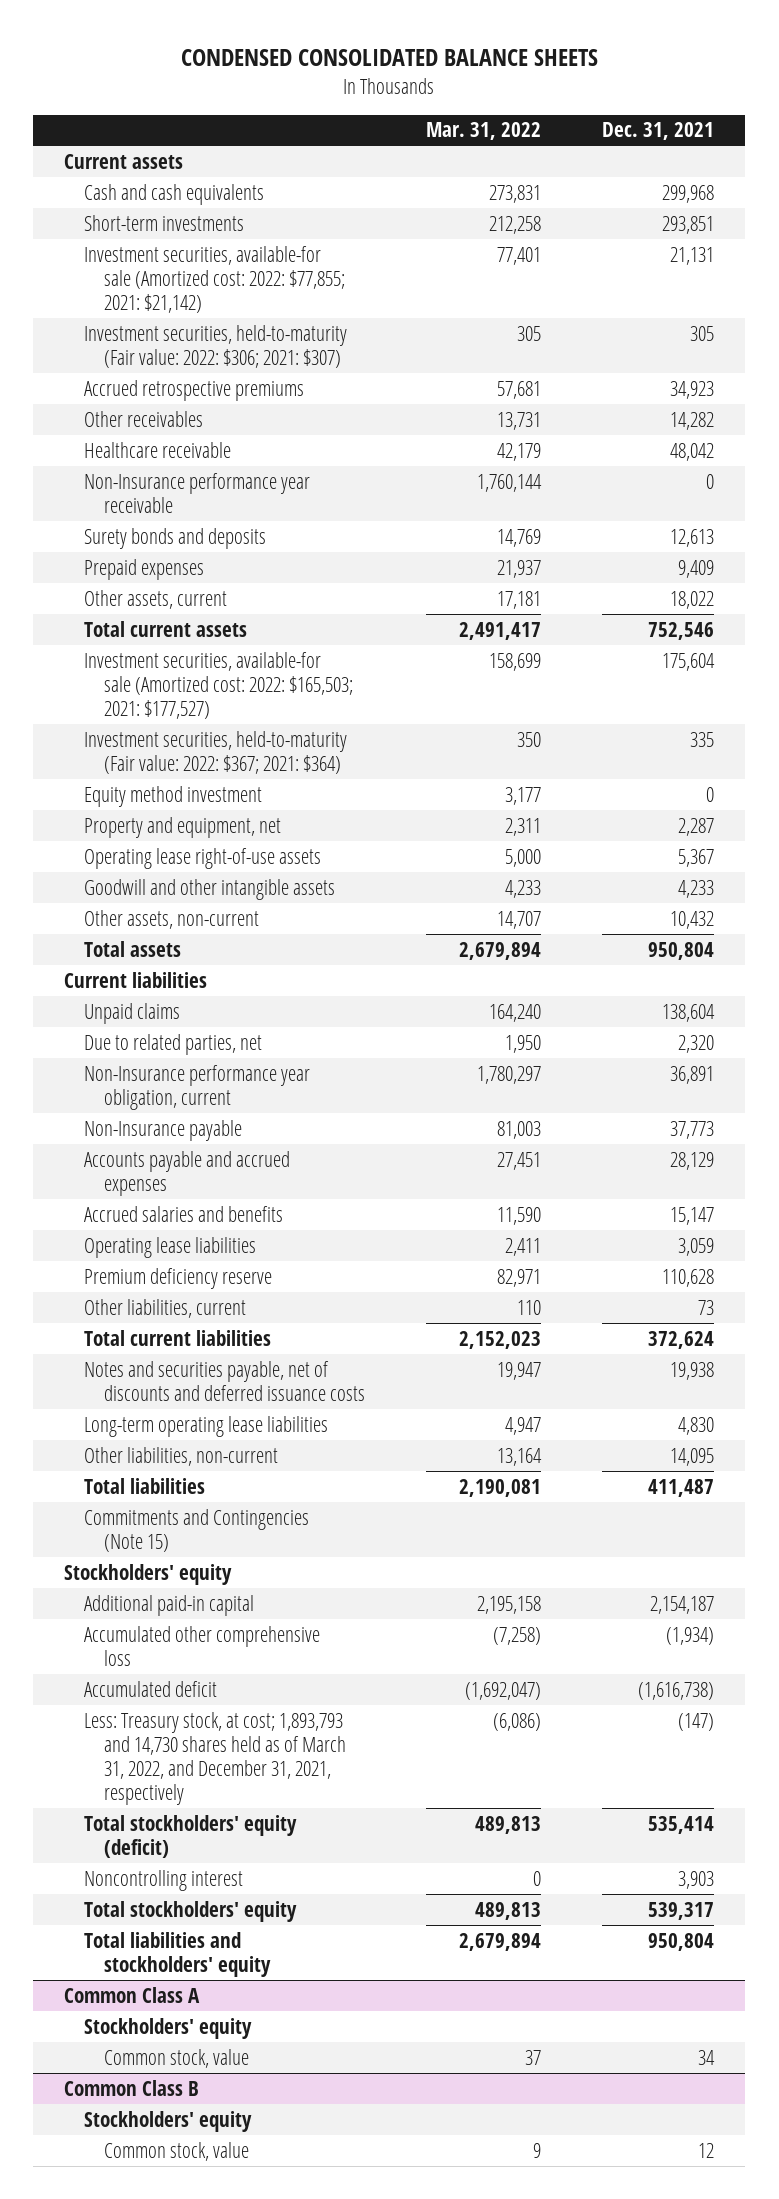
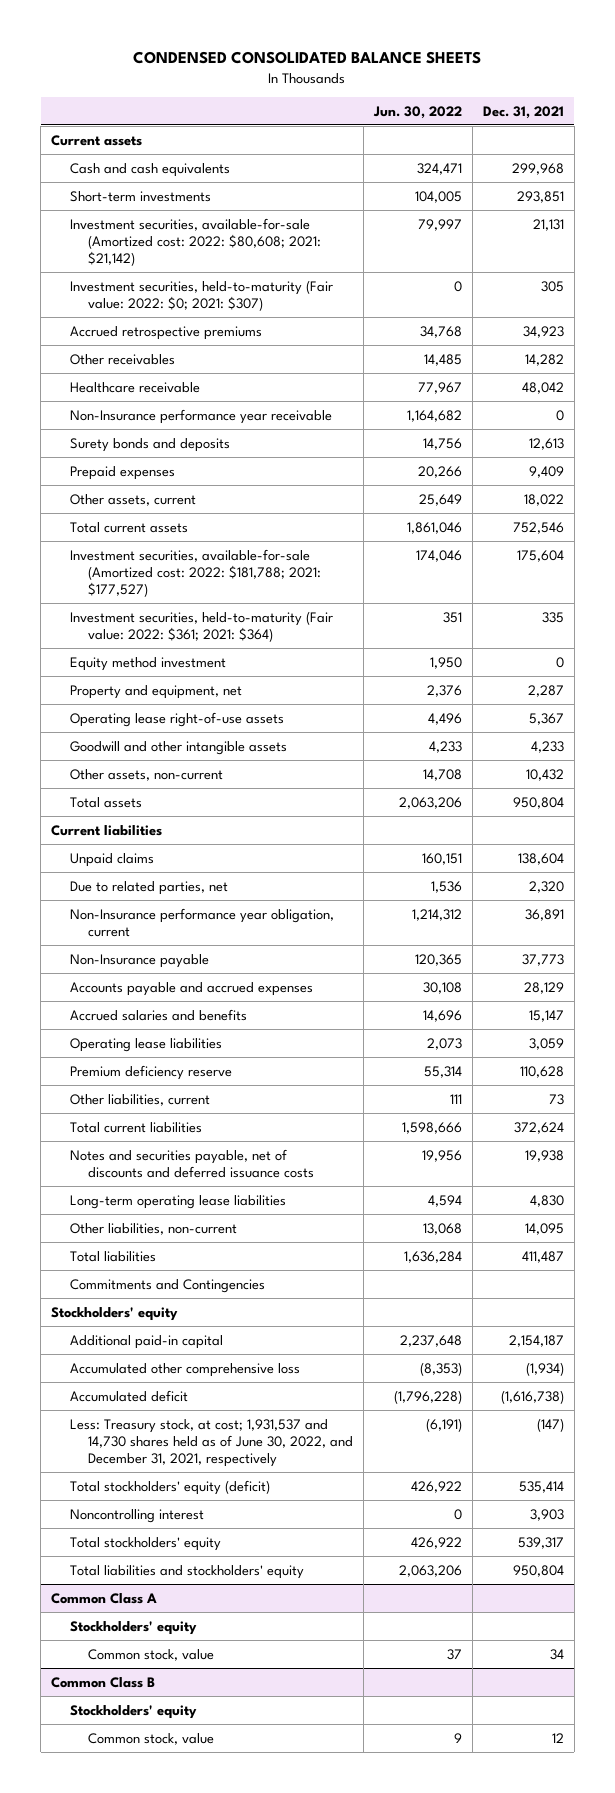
[426,122,542,141] Mar. 31, 2022 -> none
none -> [372,105,462,119] Jun. 30, 2022
[83,245,345,314] Investment securities, available-for sale (Amortized cost: 2022: $77,855; 2021: $21,142) -> [69,217,321,267] Investment securities, available-for-sale (Amortized cost: 2022: $80,608; 2021: $21,142)
[83,324,347,368] Investment securities, held-to-maturity (Fair value: 2022: $306; 2021: $307) -> [69,279,333,311] Investment securities, held-to-maturity (Fair value: 2022: $0; 2021: $307)
[83,651,353,720] Investment securities, available-for sale (Amortized cost: 2022: $165,503; 2021: $177,527) -> [69,548,321,598] Investment securities, available-for-sale (Amortized cost: 2022: $181,788; 2021: $177,527)
[83,730,347,774] Investment securities, held-to-maturity (Fair value: 2022: $367; 2021: $364) -> [69,610,333,642] Investment securities, held-to-maturity (Fair value: 2022: $361; 2021: $364)
[83,1508,309,1552] Commitments and Contingencies (Note 15) -> [69,1278,265,1293] Commitments and Contingencies
[83,1711,346,1806] Less: Treasury stock, at cost; 1,893,793 and 14,730 shares held as of March 31, 2022, and December 31, 2021, respectively -> [69,1418,353,1468] Less: Treasury stock, at cost; 1,931,537 and 14,730 shares held as of June 30, 2022, and December 31, 2021, respectively

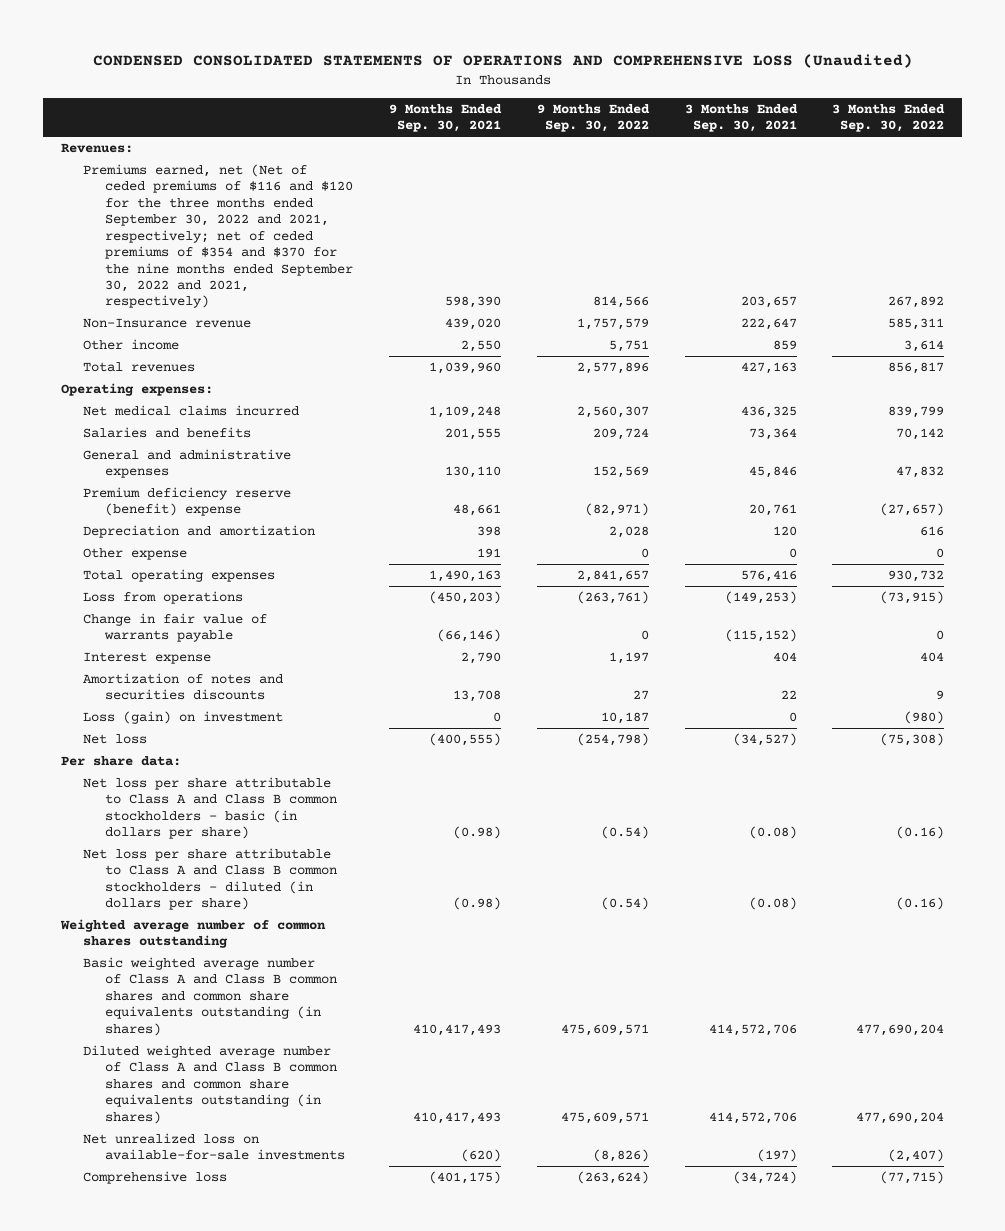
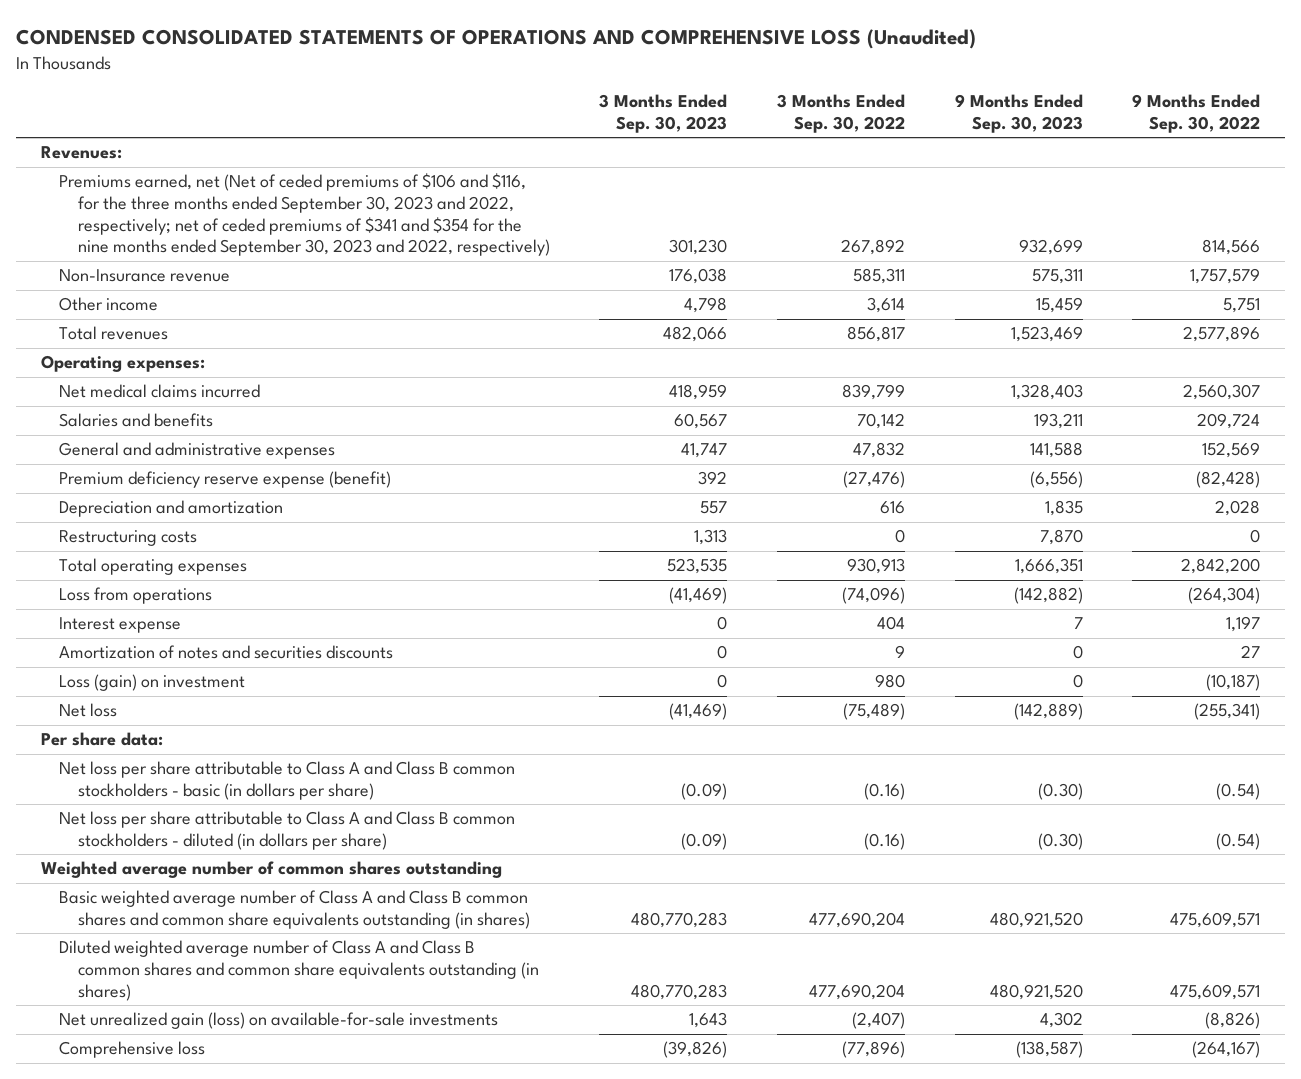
[389,103,503,133] 9 Months Ended Sep. 30, 2021 -> none
[684,103,798,133] 3 Months Ended Sep. 30, 2021 -> none
none -> [599,94,728,134] 3 Months Ended Sep. 30, 2023
none -> [954,94,1083,134] 9 Months Ended Sep. 30, 2023
[83,164,354,309] Premiums earned, net (Net of ceded premiums of $116 and $120 for the three months ended September 30, 2022 and 2021, respectively; net of ceded premiums of $354 and $370 for the nine months ended September 30, 2022 and 2021, respectively) -> [59,173,550,257] Premiums earned, net (Net of ceded premiums of $106 and $116, for the three months ended September 30, 2023 and 2022, respectively; net of ceded premiums of $341 and $354 for the nine months ended September 30, 2023 and 2022, respectively)
[83,487,292,517] Premium deficiency reserve (benefit) expense -> [59,471,392,489] Premium deficiency reserve expense (benefit)
[584,503,649,517] (82,971) -> [1196,471,1261,489] (82,428)
[880,503,945,517] (27,657) -> [843,471,906,489] (27,476)
[83,548,188,561] Other expense -> none
[83,613,268,643] Change in fair value of warrants payable -> none
none -> [59,530,198,547] Restructuring costs
[576,570,649,583] 2,841,657 -> [1181,558,1261,575] 2,842,200
[888,570,945,583] 930,732 -> [847,558,906,575] 930,913
[576,591,649,605] (263,761) -> [1188,587,1261,605] (264,304)
[880,591,945,605] (73,915) -> [842,587,906,605] (74,096)
[600,712,649,725] 10,187 -> [1206,674,1261,692] (10,187)
[904,711,945,725] (980) -> [875,674,906,689] 980
[576,733,649,747] (254,798) -> [1194,703,1261,721] (255,341)
[880,733,945,747] (75,308) -> [843,703,906,721] (75,489)
[83,1133,346,1161] Net unrealized loss on available-for-sale investments -> [59,1012,499,1030] Net unrealized gain (loss) on available-for-sale investments
[576,1171,649,1185] (263,624) -> [1192,1041,1261,1059] (264,167)
[880,1171,945,1185] (77,715) -> [842,1041,906,1059] (77,896)

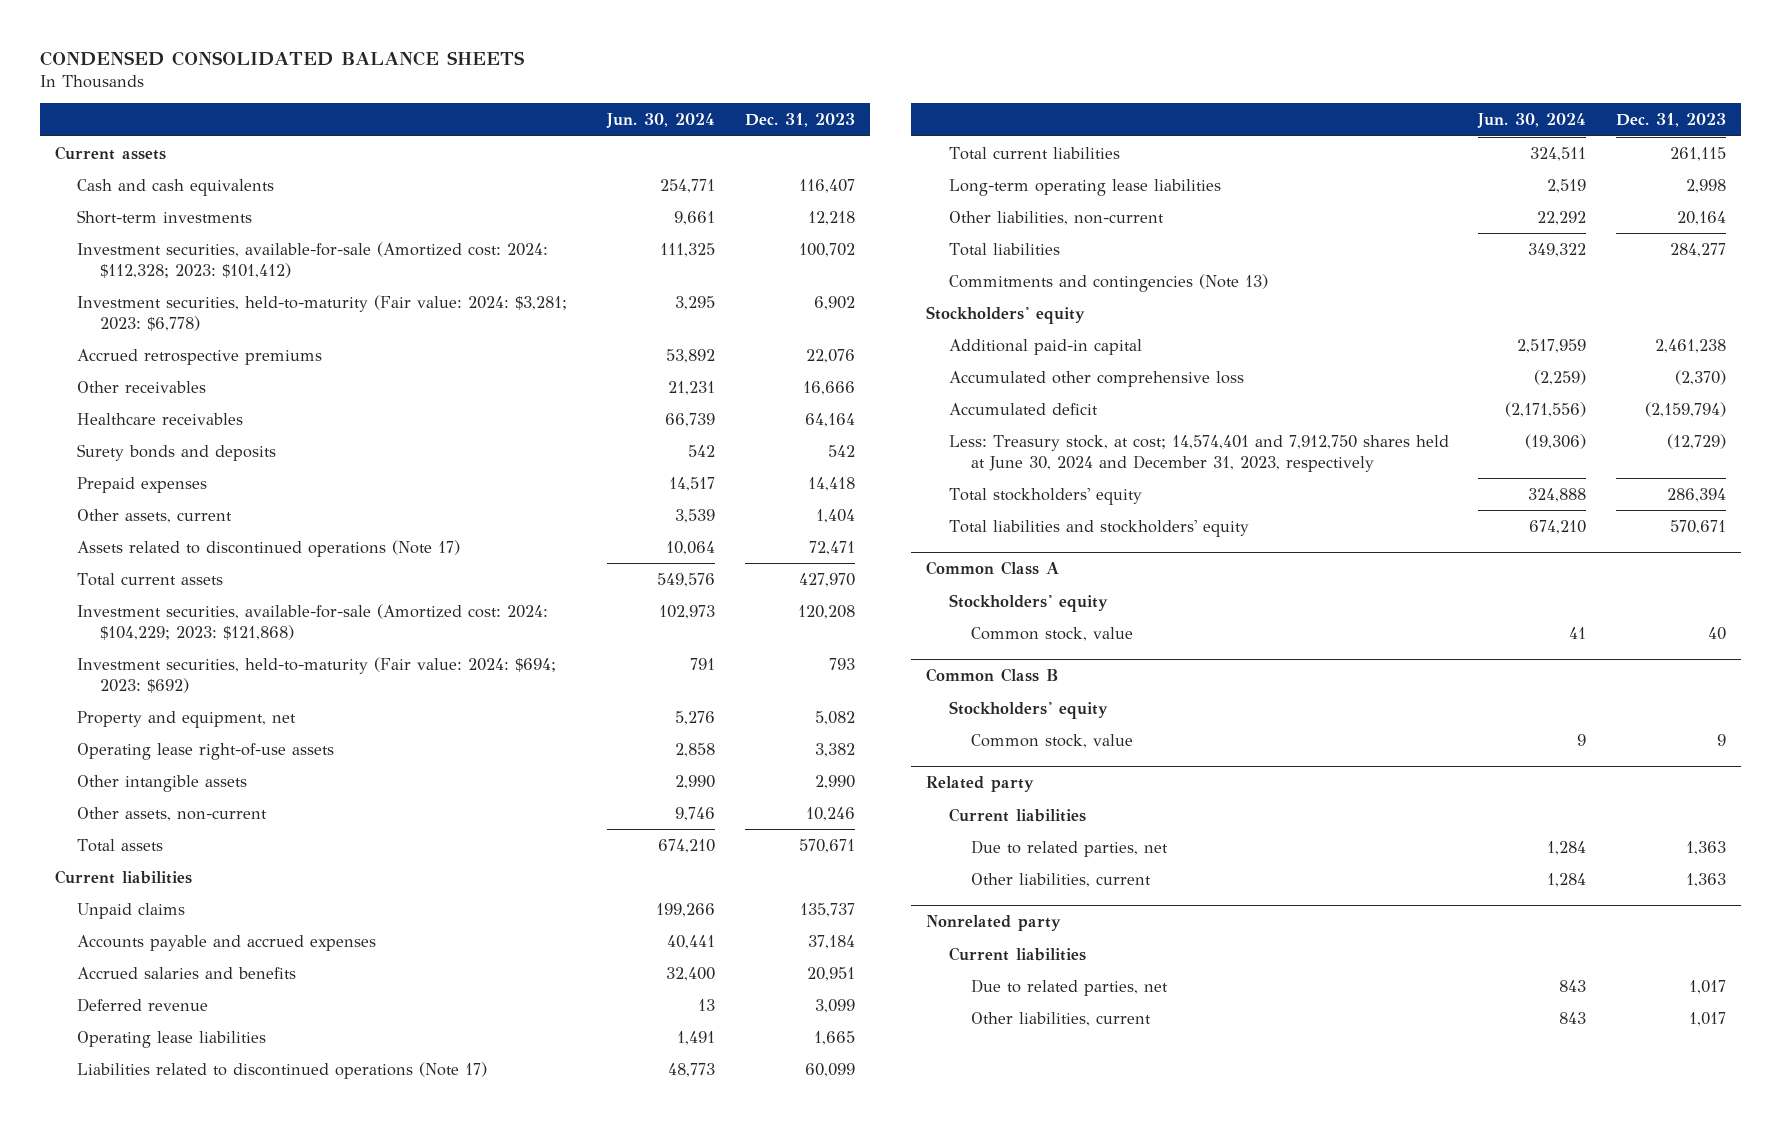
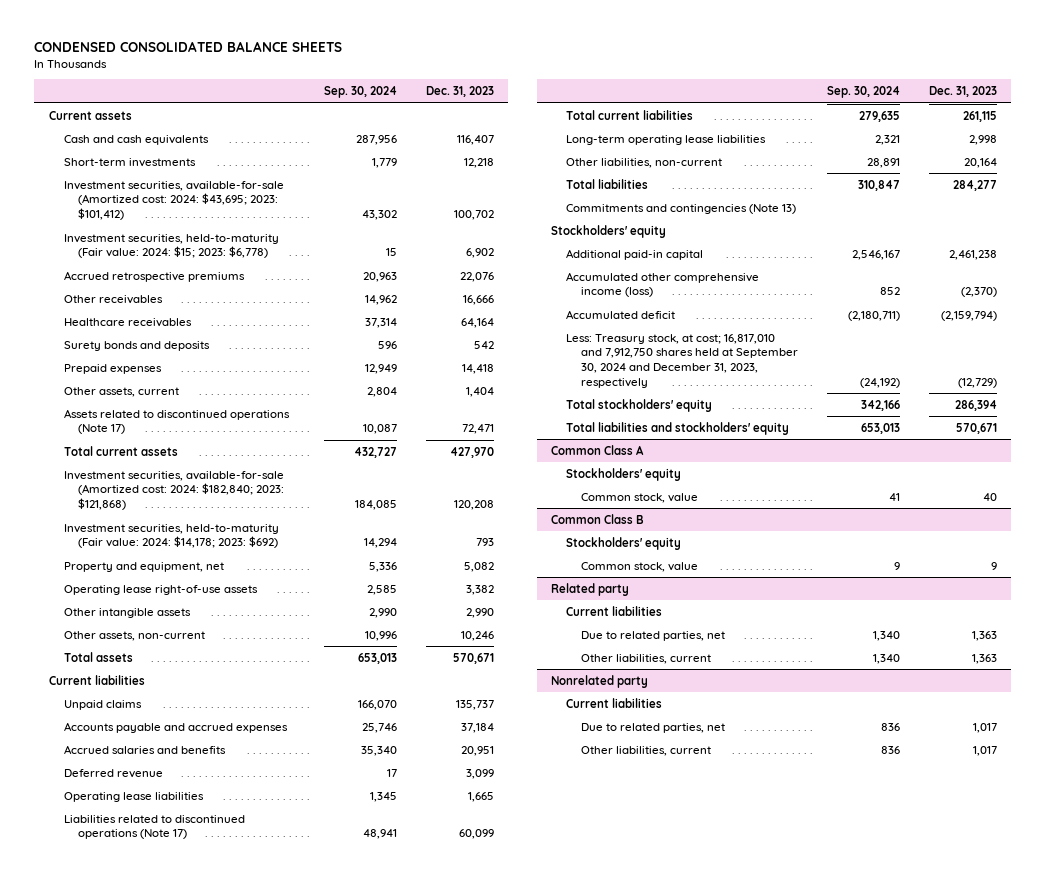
[606,113,716,129] Jun. 30, 2024 -> none
none -> [324,86,398,99] Sep. 30, 2024
[77,241,549,278] Investment securities, available-for-sale (Amortized cost: 2024: $112,328; 2023: $101,412) -> [63,180,284,221] Investment securities, available-for-sale (Amortized cost: 2024: $43,695; 2023: $101,412)
[77,294,568,331] Investment securities, held-to-maturity (Fair value: 2024: $3,281; 2023: $6,778) -> [63,233,279,259] Investment securities, held-to-maturity (Fair value: 2024: $15; 2023: $6,778)
[77,603,549,640] Investment securities, available-for-sale (Amortized cost: 2024: $104,229; 2023: $121,868) -> [63,470,285,511] Investment securities, available-for-sale (Amortized cost: 2024: $182,840; 2023: $121,868)
[77,656,557,693] Investment securities, held-to-maturity (Fair value: 2024: $694; 2023: $692) -> [63,523,279,549] Investment securities, held-to-maturity (Fair value: 2024: $14,178; 2023: $692)
[948,370,1244,387] Accumulated other comprehensive loss -> [566,271,760,298] Accumulated other comprehensive income (loss)
[948,434,1449,472] Less: Treasury stock, at cost; 14,574,401 and 7,912,750 shares held at June 30, 2024 and December 31, 2023, respectively -> [566,333,799,388] Less: Treasury stock, at cost; 16,817,010 and 7,912,750 shares held at September 30, 2024 and December 31, 2023, respectively

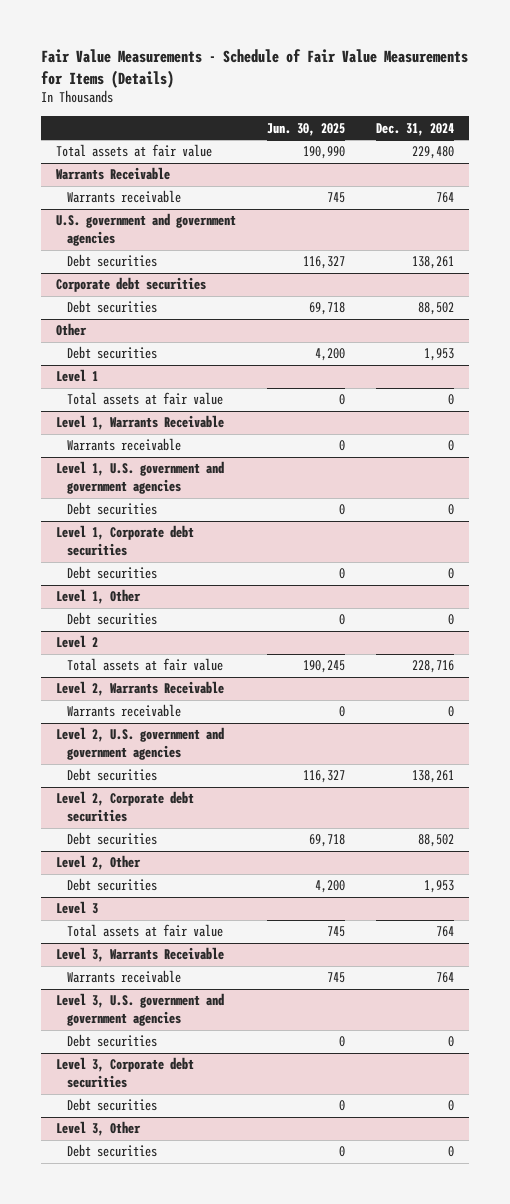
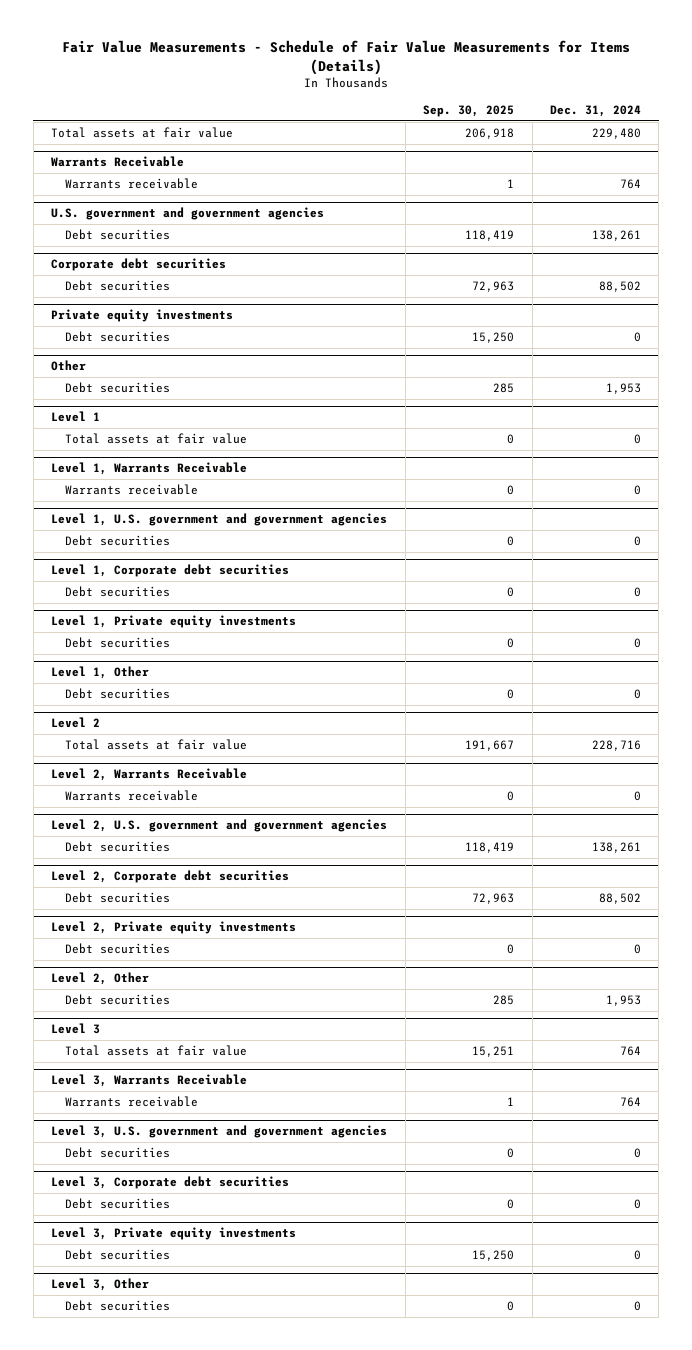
[266,122,345,136] Jun. 30, 2025 -> none
none -> [423,105,515,118] Sep. 30, 2025
none -> [51,309,234,323] Private equity investments
none -> [65,331,171,343] Debt securities
none -> [51,615,297,629] Level 1, Private equity investments
none -> [65,637,171,649] Debt securities
none -> [51,921,297,935] Level 2, Private equity investments
none -> [65,943,171,955] Debt securities
none -> [51,1227,297,1241] Level 3, Private equity investments
none -> [65,1249,171,1261] Debt securities

